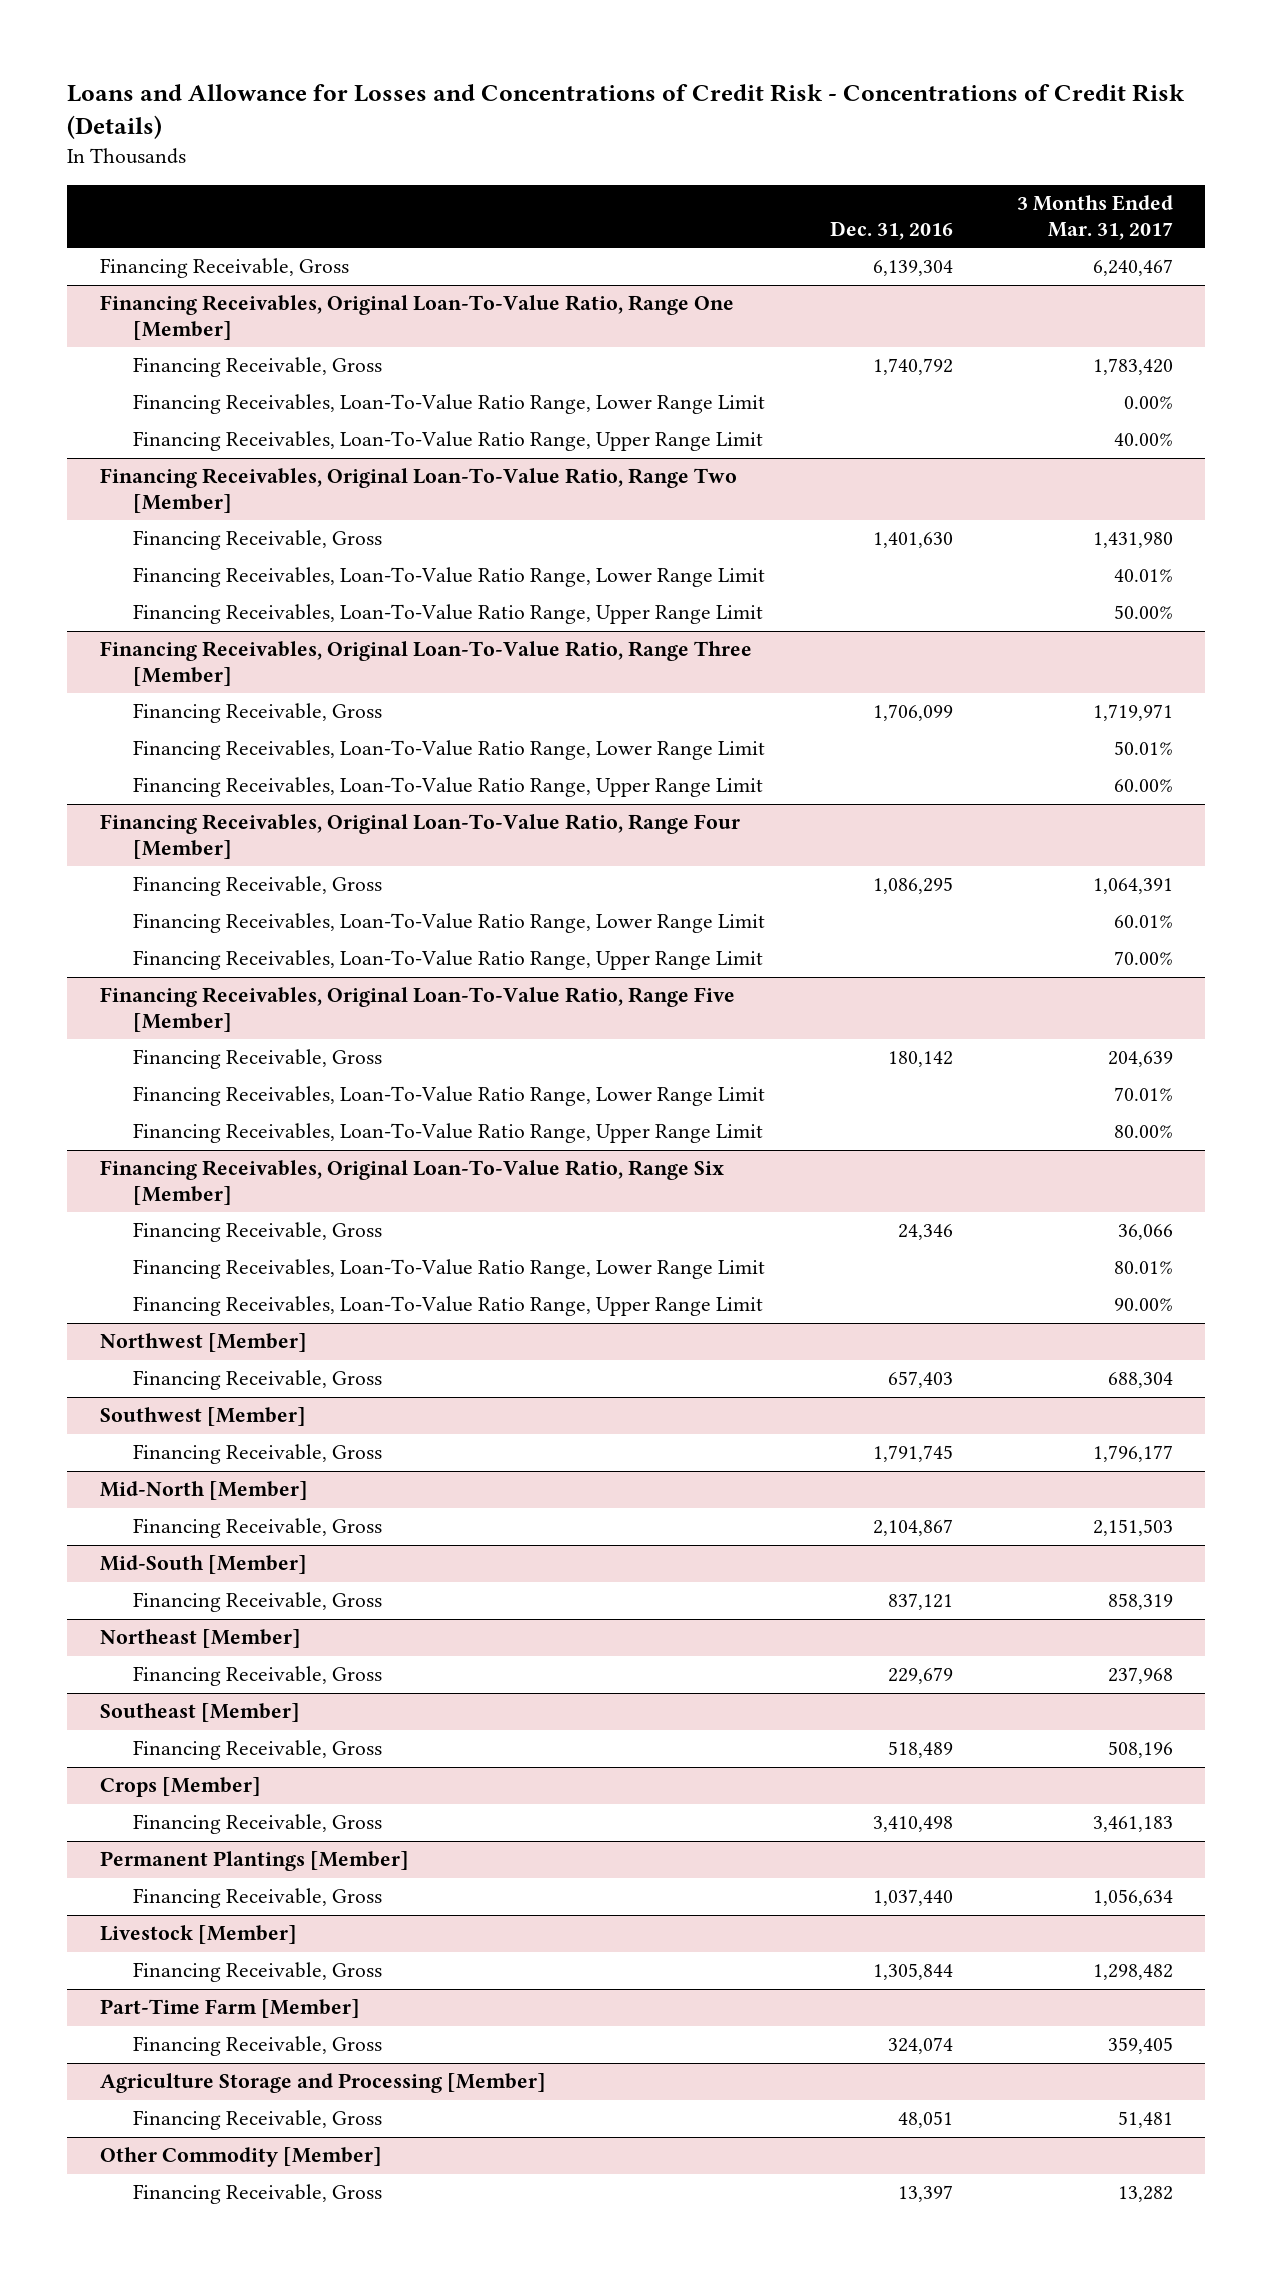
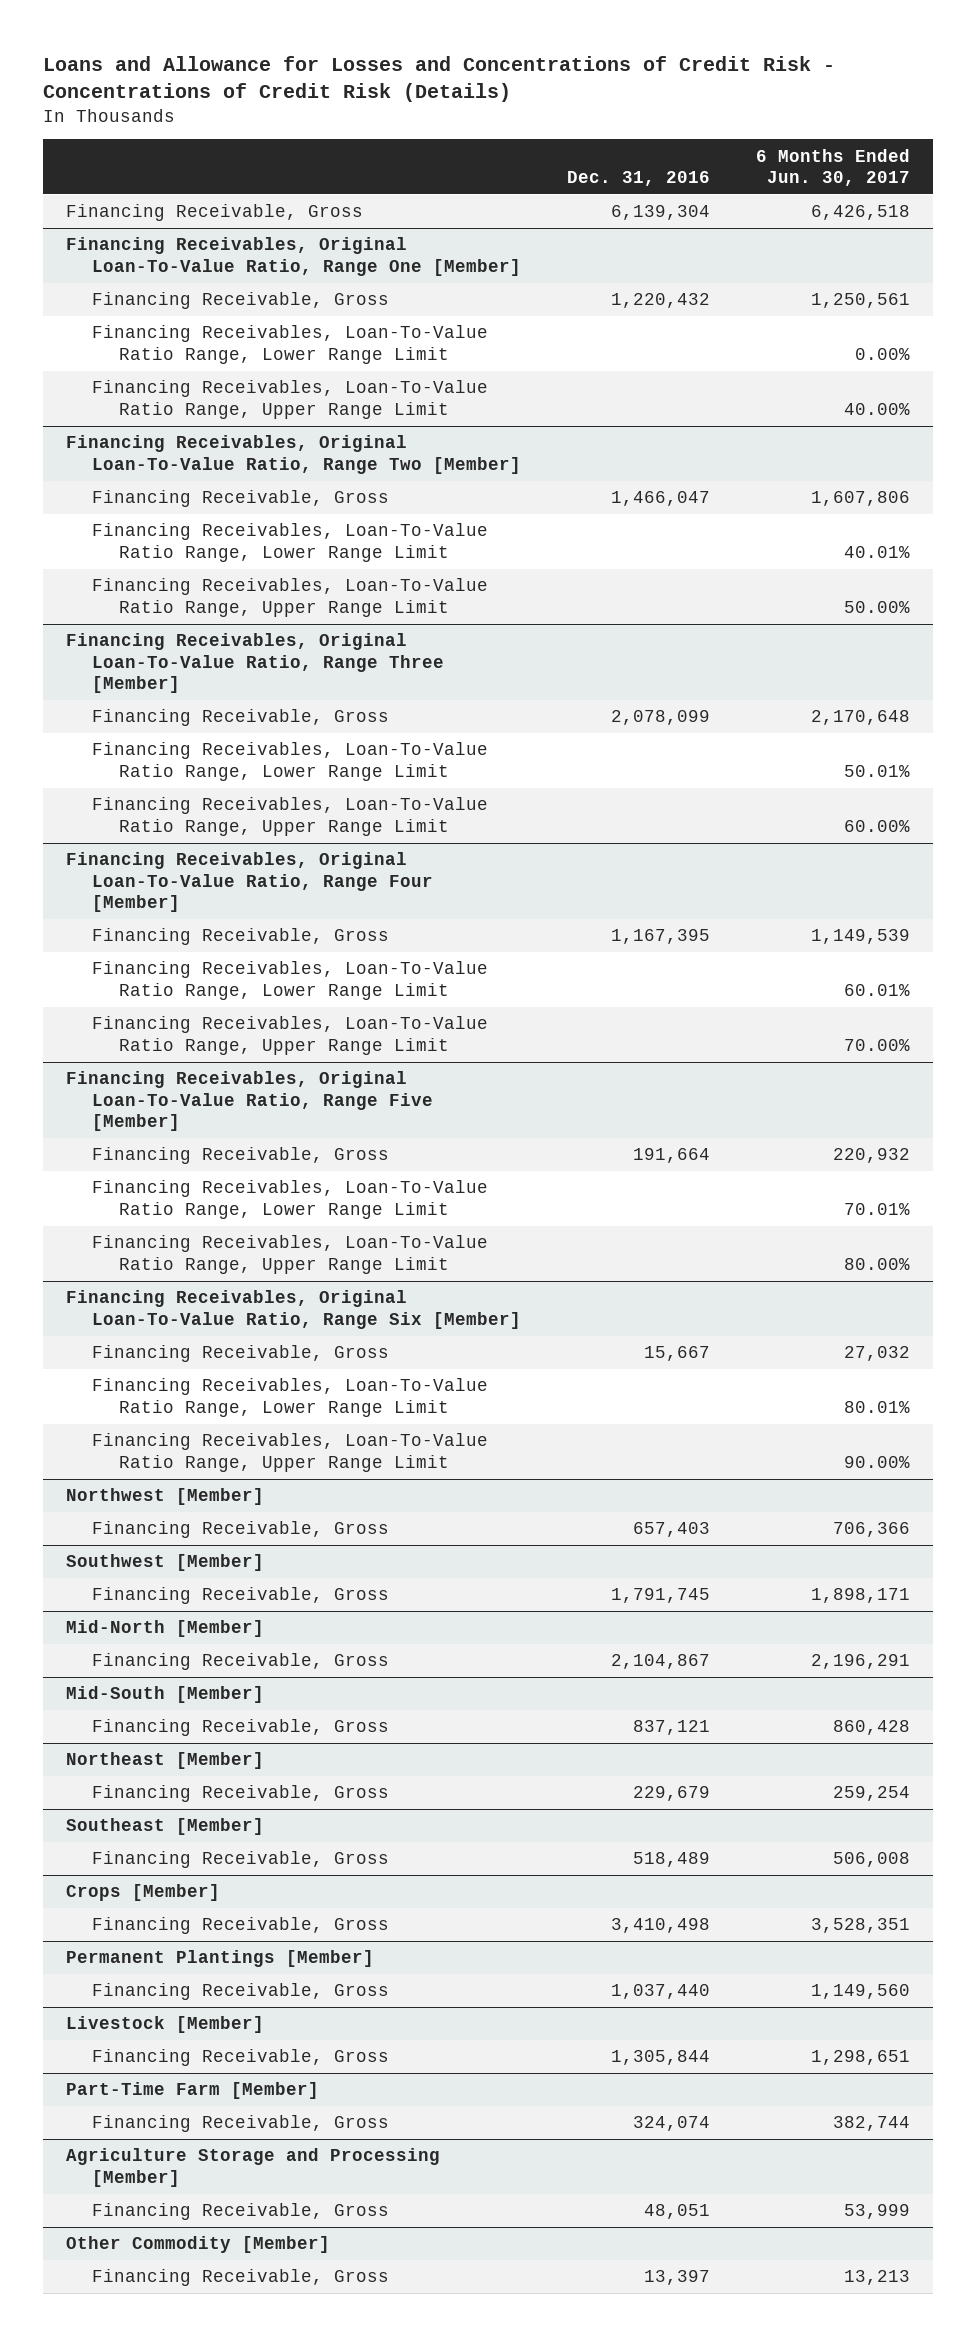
[1017,195,1174,240] 3 Months Ended Mar. 31, 2017 -> none
none -> [756,148,911,186] 6 Months Ended Jun. 30, 2017
[872,358,953,376] 1,740,792 -> [611,293,711,309] 1,220,432
[872,532,953,549] 1,401,630 -> [611,491,711,507] 1,466,047
[872,704,953,722] 1,706,099 -> [611,710,711,726] 2,078,099
[872,877,953,895] 1,086,295 -> [611,929,711,945] 1,167,395
[887,1051,953,1068] 180,142 -> [633,1148,711,1164] 191,664
[897,1224,953,1241] 24,346 -> [644,1346,711,1362] 15,667

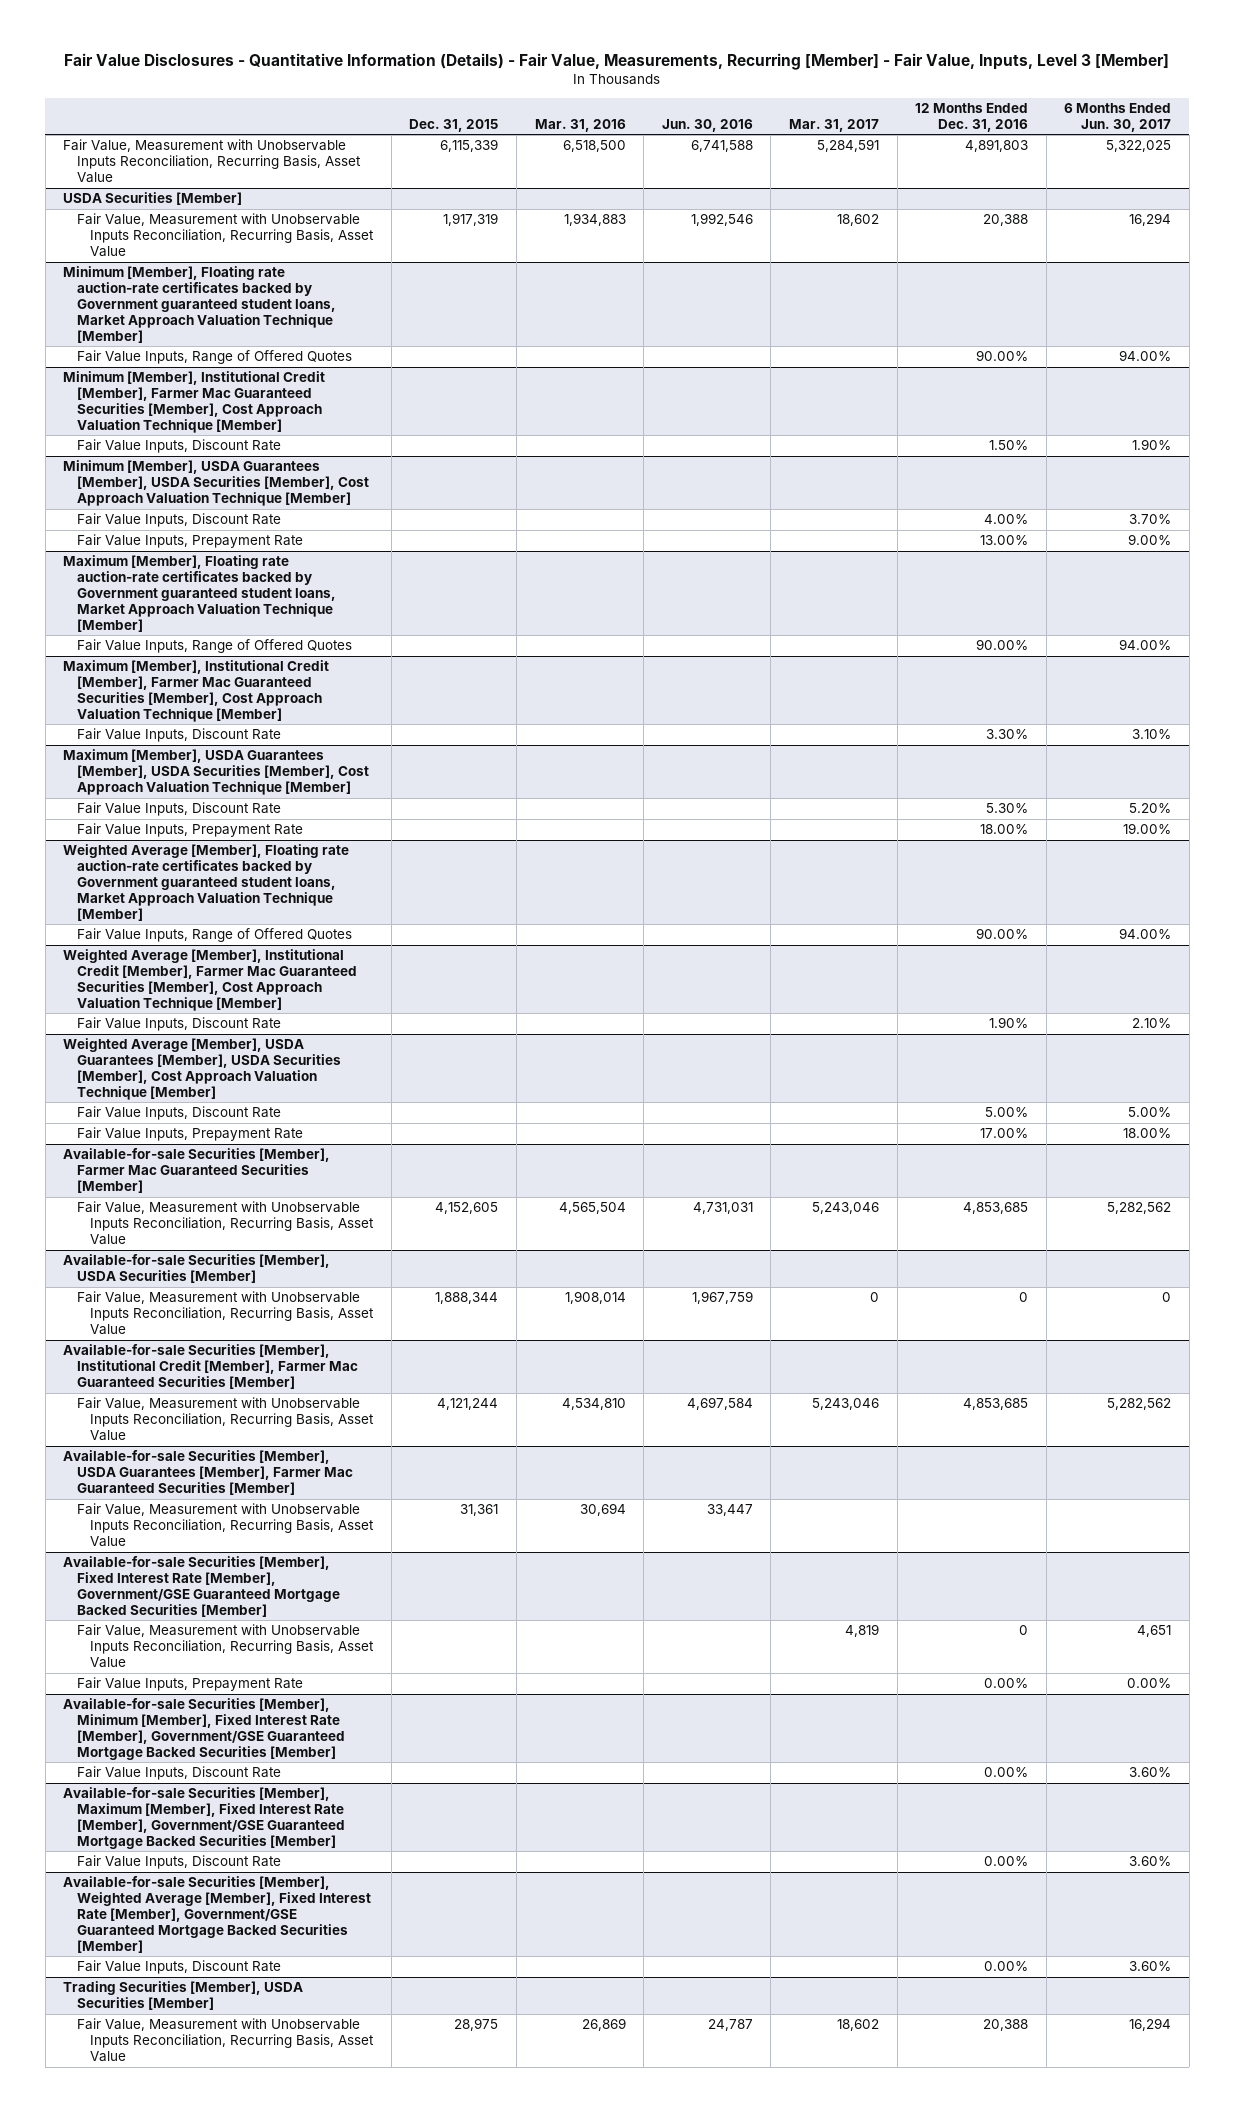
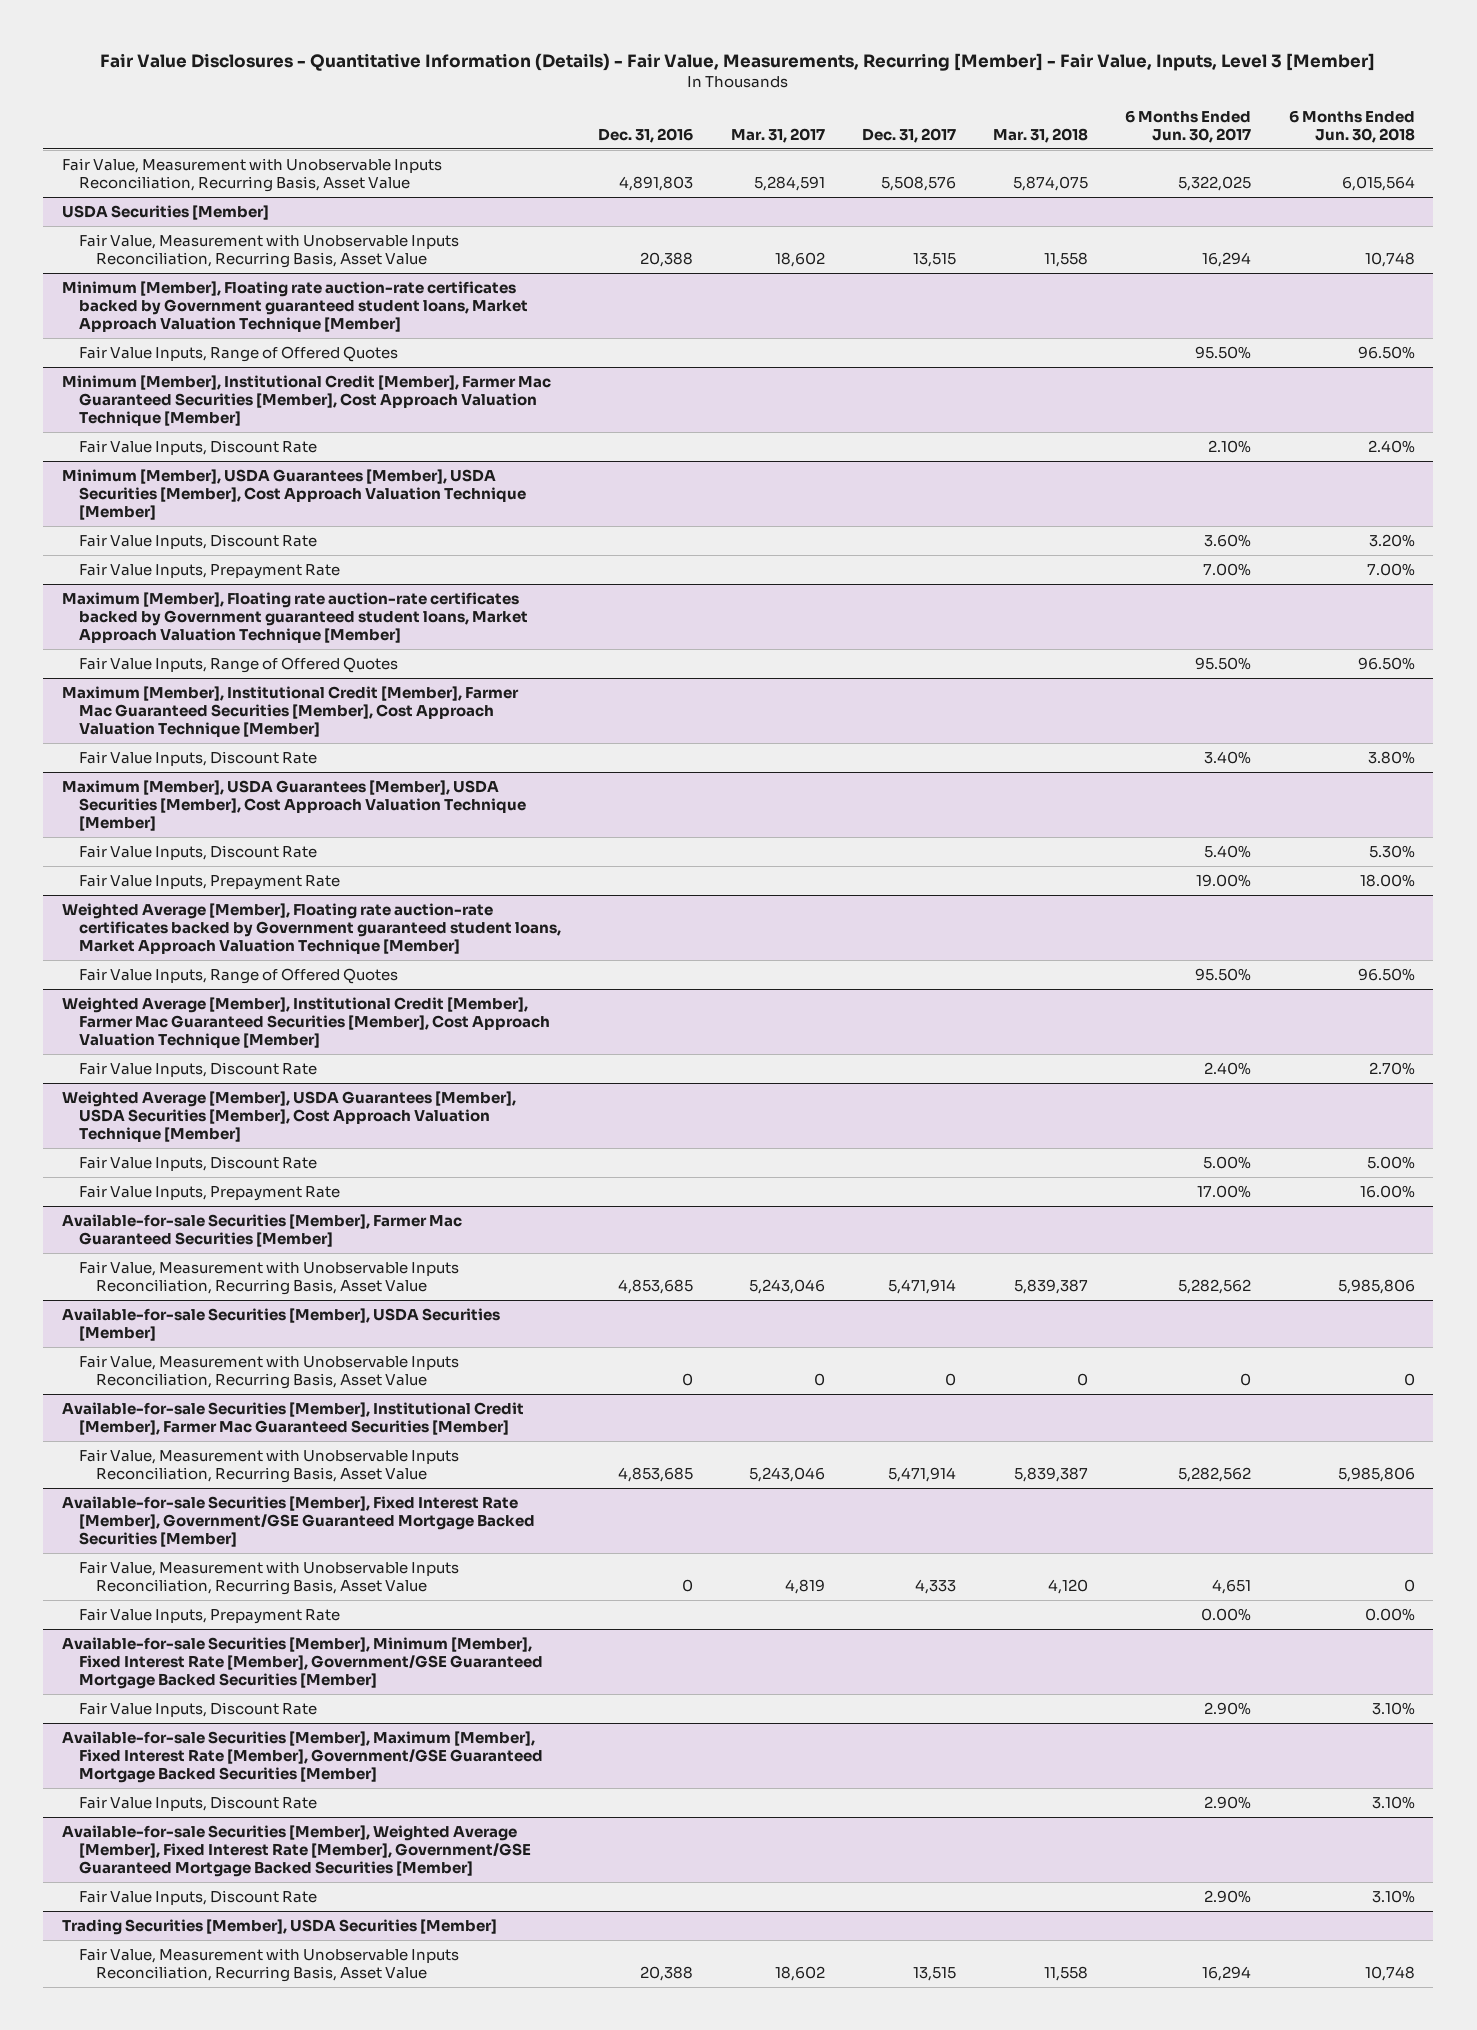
[409,118,499,132] Dec. 31, 2015 -> none
[534,118,626,132] Mar. 31, 2016 -> none
[661,118,753,132] Jun. 30, 2016 -> none
[915,102,1029,132] 12 Months Ended Dec. 31, 2016 -> none
none -> [598,127,694,143] Dec. 31, 2016
none -> [861,127,956,143] Dec. 31, 2017
none -> [993,127,1089,143] Mar. 31, 2018
none -> [1288,109,1415,143] 6 Months Ended Jun. 30, 2018
[1119,350,1172,362] 94.00% -> [1195,345,1252,359] 95.50%
[1132,439,1172,451] 1.90% -> [1208,439,1252,453] 2.10%
[1129,514,1172,525] 3.70% -> [1204,533,1252,547] 3.60%
[1128,534,1172,546] 9.00% -> [1203,562,1252,576] 7.00%
[1119,639,1172,651] 94.00% -> [1195,656,1252,670] 95.50%
[1132,729,1172,740] 3.10% -> [1204,750,1252,764] 3.40%
[1129,803,1172,814] 5.20% -> [1204,844,1252,858] 5.40%
[1119,928,1172,940] 94.00% -> [1195,967,1252,981] 95.50%
[1132,1018,1172,1029] 2.10% -> [1204,1061,1252,1075] 2.40%
[1123,1128,1172,1139] 18.00% -> [1197,1184,1252,1198] 17.00%
[63,1450,353,1496] Available-for-sale Securities [Member], USDA Guarantees [Member], Farmer Mac Guaranteed Securities [Member] -> none
[76,1503,375,1548] Fair Value, Measurement with Unobservable Inputs Reconciliation, Recurring Basis, Asset Value -> none
[1129,1767,1172,1778] 3.60% -> [1204,1701,1252,1715] 2.90%
[1129,1856,1172,1867] 3.60% -> [1204,1795,1252,1809] 2.90%
[1129,1961,1172,1972] 3.60% -> [1204,1889,1252,1903] 2.90%

